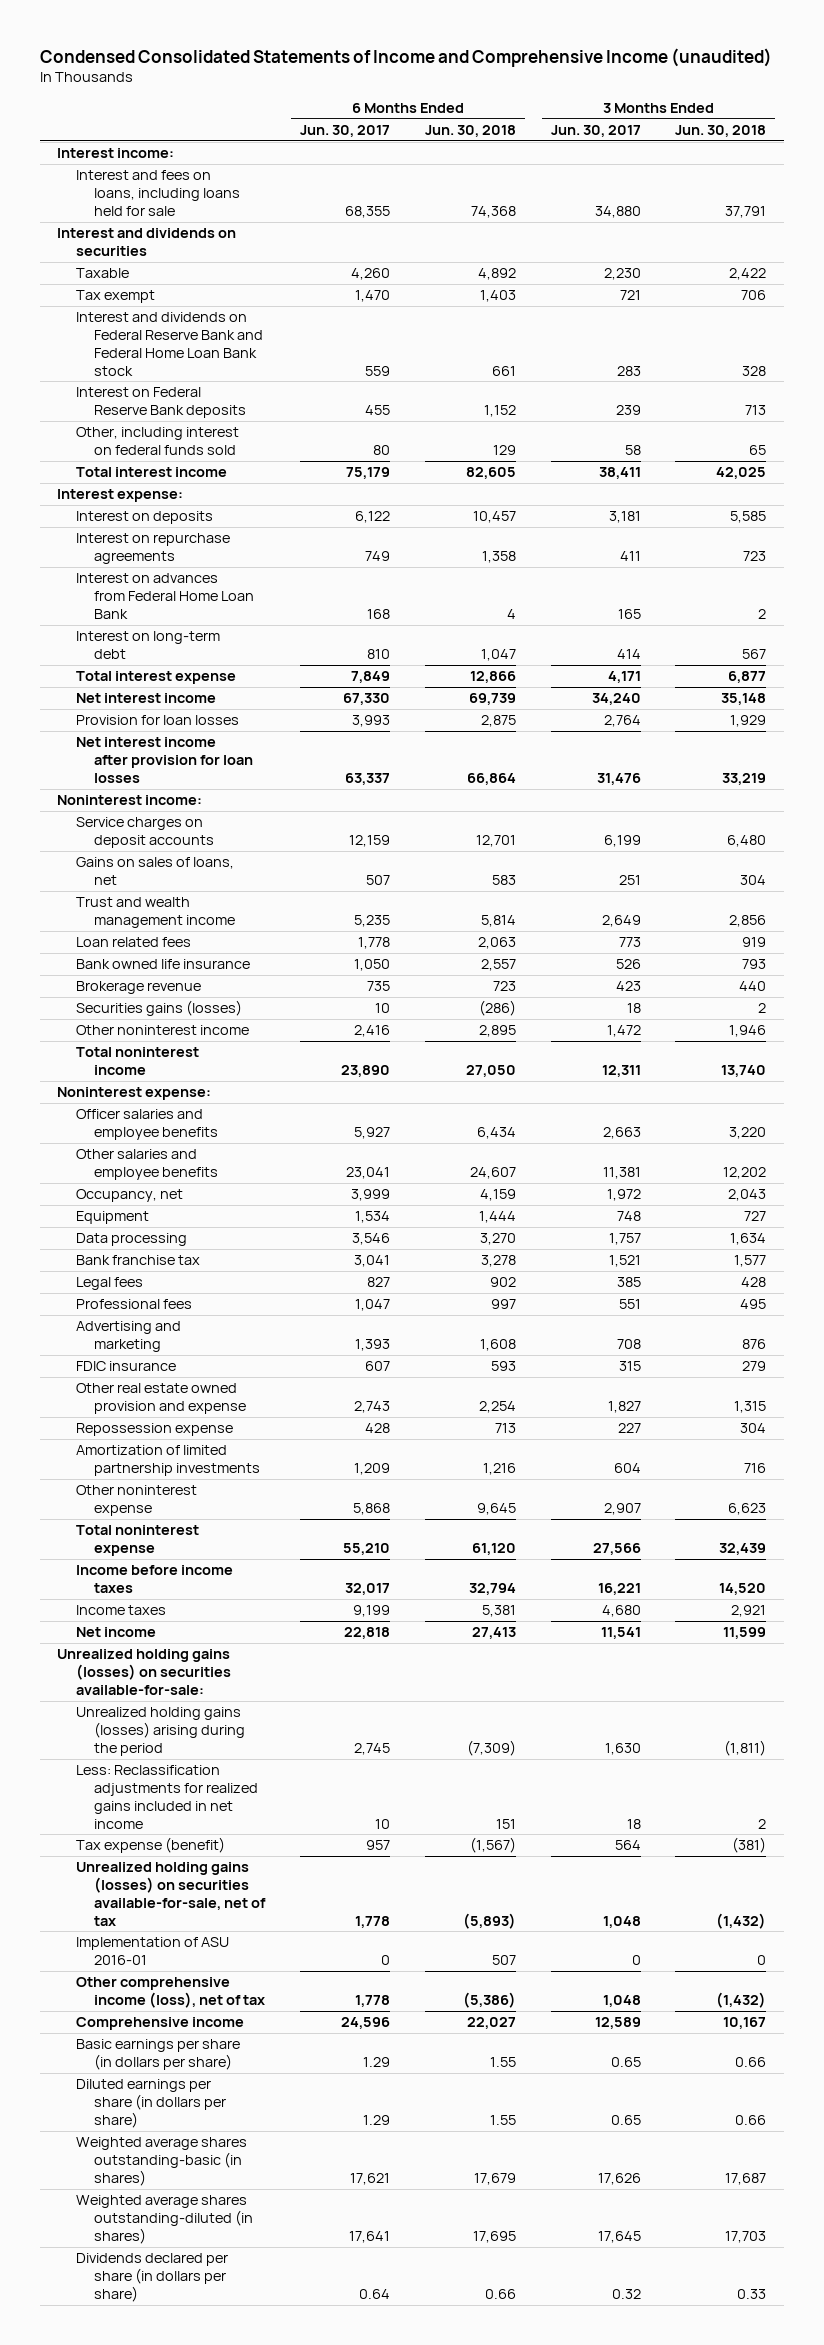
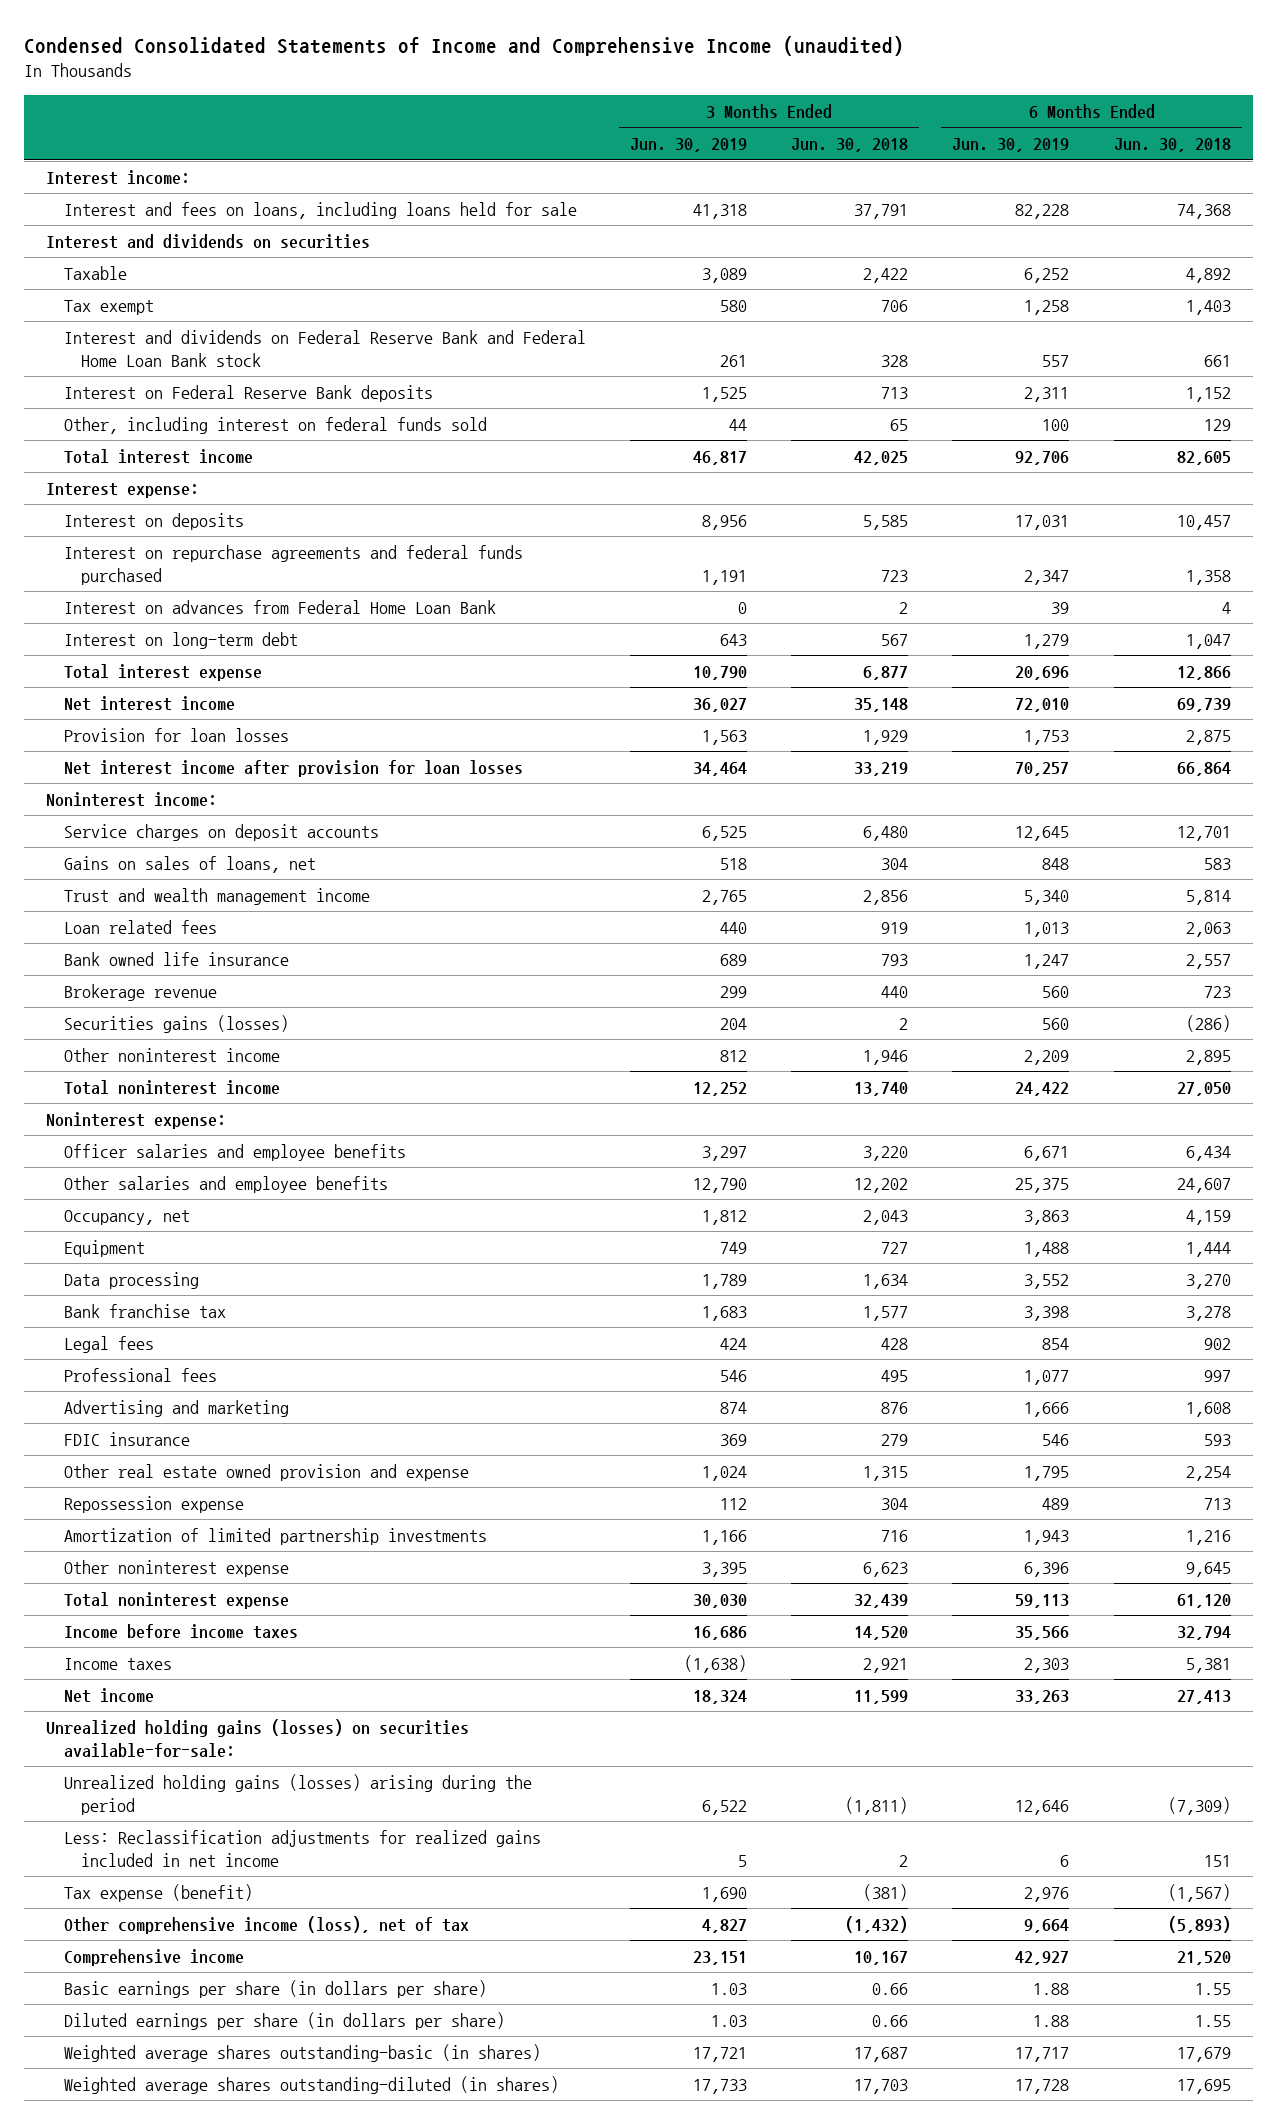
[300,125,391,138] Jun. 30, 2017 -> none
[550,125,641,138] Jun. 30, 2017 -> none
none -> [629,138,747,153] Jun. 30, 2019
none -> [952,138,1070,153] Jun. 30, 2019
[75,533,230,565] Interest on repurchase agreements -> [63,545,523,585] Interest on repurchase agreements and federal funds purchased
[75,1862,267,1926] Unrealized holding gains (losses) on securities available-for-sale, net of tax -> none
[75,1937,229,1966] Implementation of ASU 2016-01 -> none
[462,1992,516,2009] (5,386) -> [1167,1916,1231,1934] (5,893)
[466,2017,516,2030] 22,027 -> [1176,1951,1231,1966] 21,520
[75,2253,228,2302] Dividends declared per share (in dollars per share) -> none

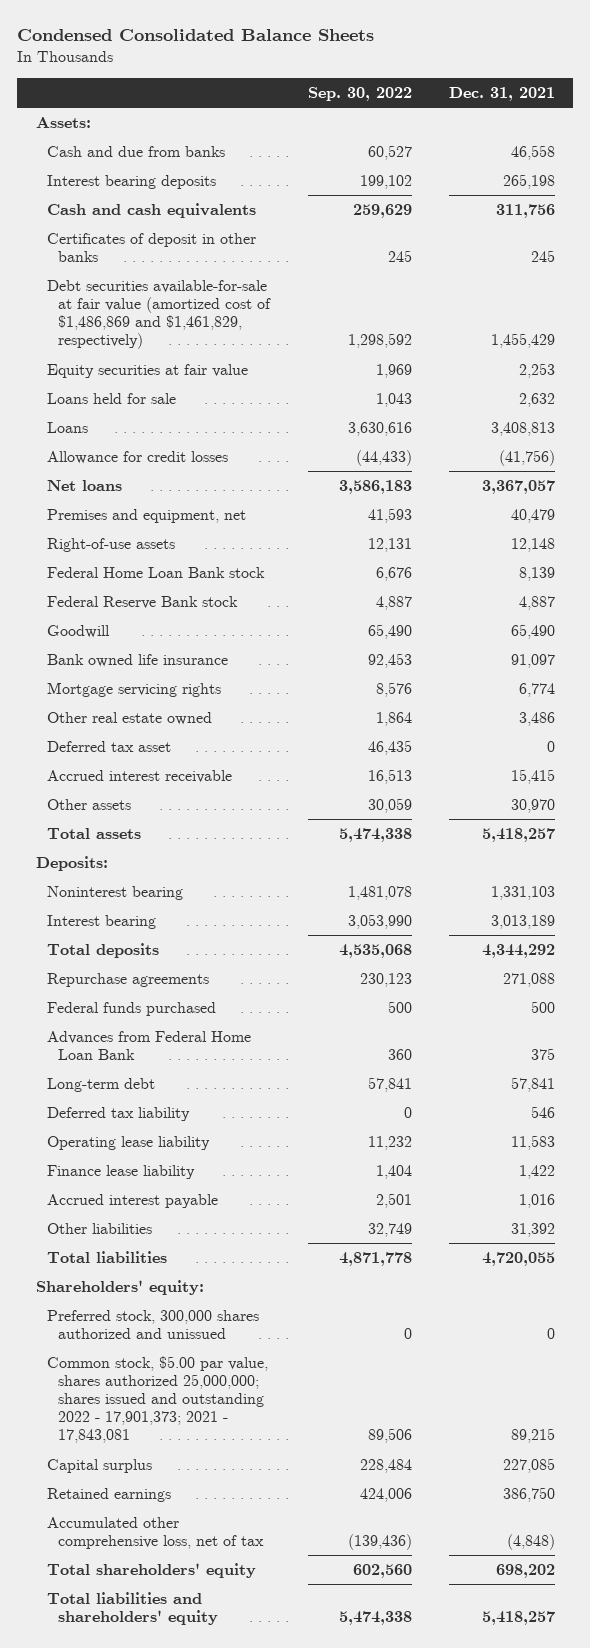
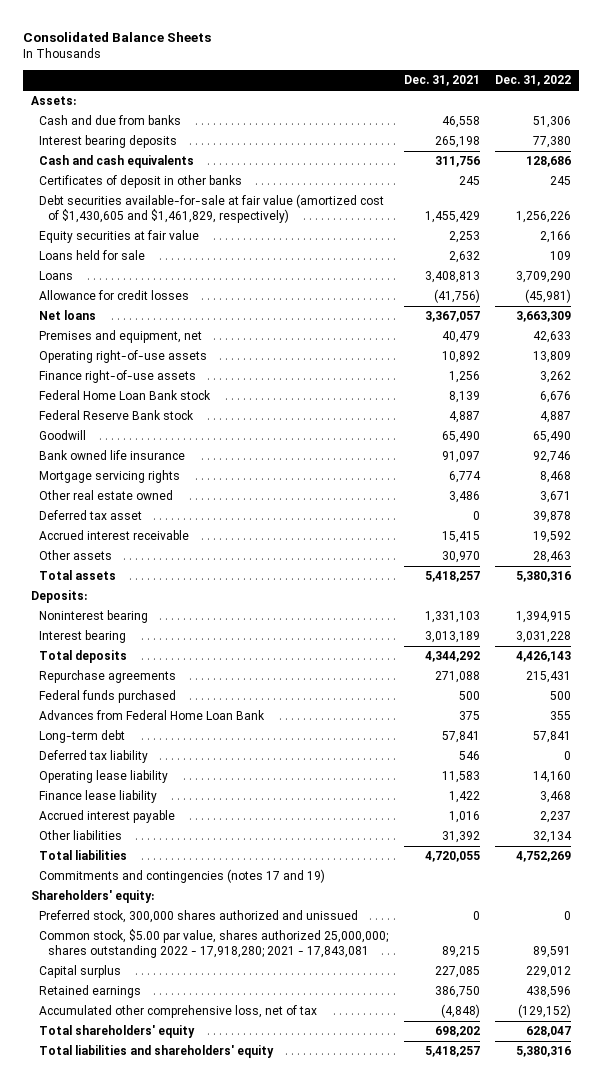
[17,29,375,42] Condensed Consolidated Balance Sheets -> [23,31,212,42] Consolidated Balance Sheets
[307,86,412,101] Sep. 30, 2022 -> none
none -> [495,75,572,87] Dec. 31, 2022
[47,280,272,350] Debt securities available-for-sale at fair value (amortized cost of $1,486,869 and $1,461,829, respectively) -> [39,194,385,223] Debt securities available-for-sale at fair value (amortized cost of $1,430,605 and $1,461,829, respectively)
[47,538,176,553] Right-of-use assets -> [39,350,208,364] Operating right-of-use assets
[510,538,555,553] 12,148 -> [441,351,480,364] 10,892
none -> [39,370,197,384] Finance right-of-use assets
none -> [39,869,326,884] Commitments and contingencies (notes 17 and 19)
[47,1356,269,1444] Common stock, $5.00 par value, shares authorized 25,000,000; shares issued and outstanding 2022 - 17,901,373; 2021 - 17,843,081 -> [39,929,389,958] Common stock, $5.00 par value, shares authorized 25,000,000; shares outstanding 2022 - 17,918,280; 2021 - 17,843,081

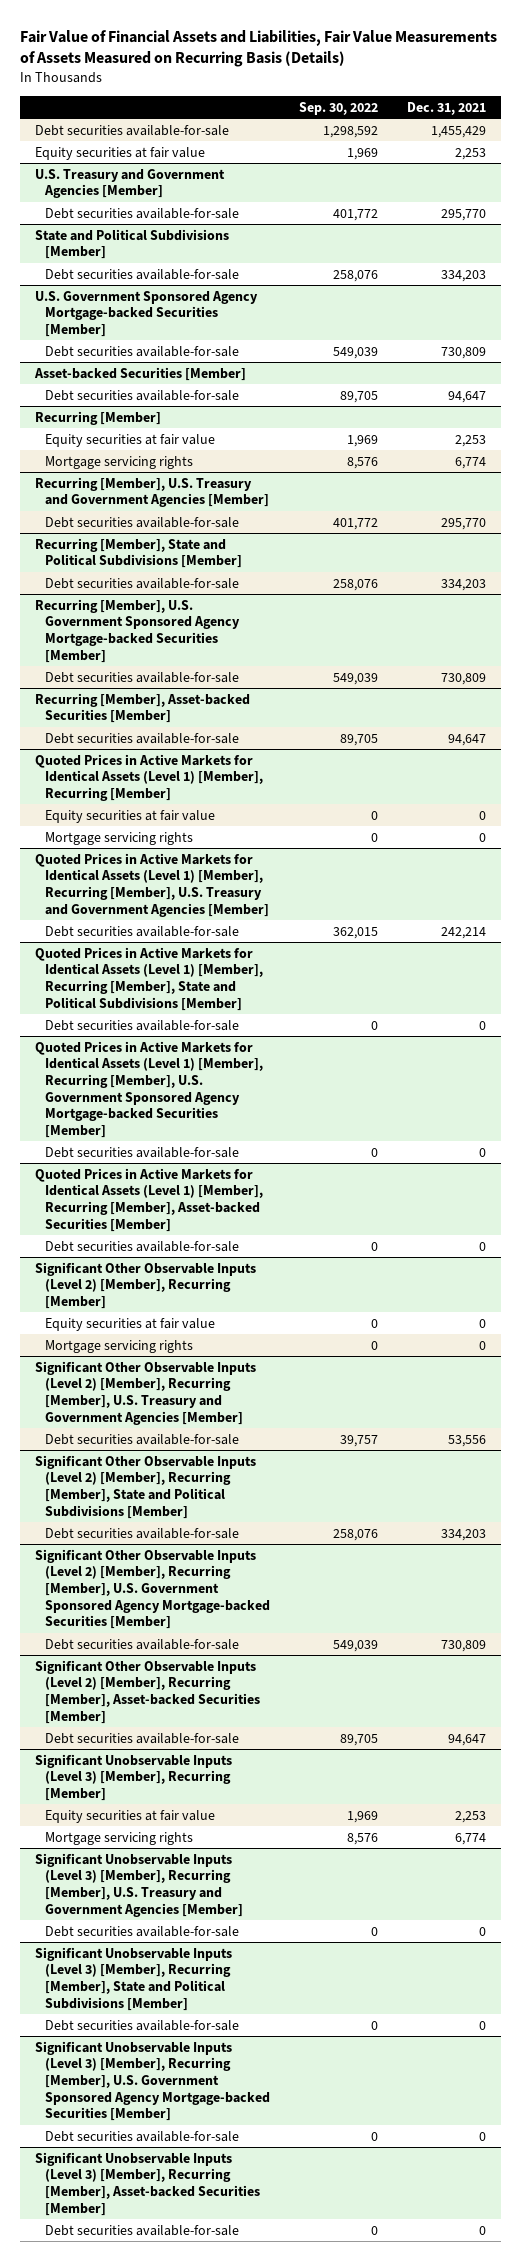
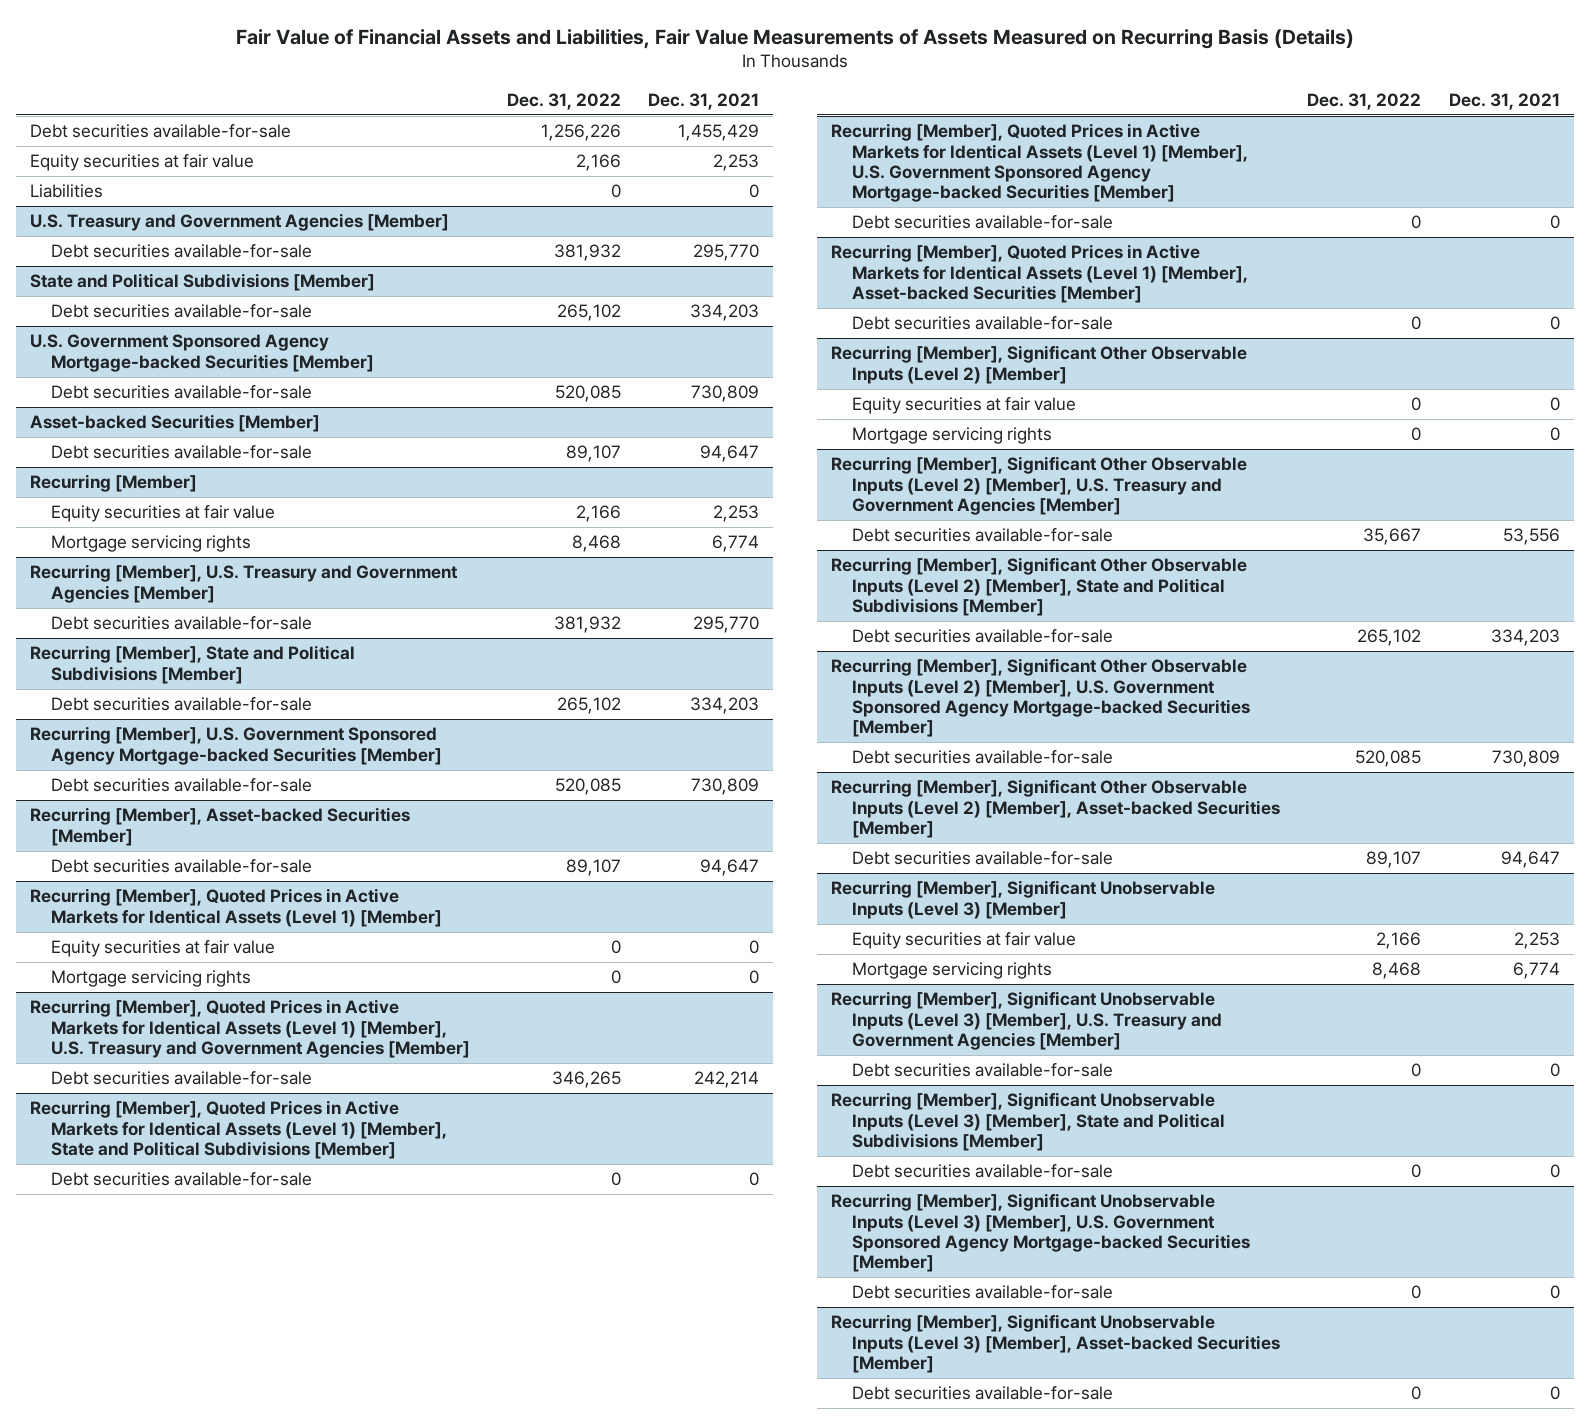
[298,101,378,115] Sep. 30, 2022 -> none
none -> [506,92,621,110] Dec. 31, 2022
none -> [30,184,104,199] Liabilities
[34,753,263,801] Quoted Prices in Active Markets for Identical Assets (Level 1) [Member], Recurring [Member] -> [30,888,443,927] Recurring [Member], Quoted Prices in Active Markets for Identical Assets (Level 1) [Member]
[34,852,269,917] Quoted Prices in Active Markets for Identical Assets (Level 1) [Member], Recurring [Member], U.S. Treasury and Government Agencies [Member] -> [30,999,471,1059] Recurring [Member], Quoted Prices in Active Markets for Identical Assets (Level 1) [Member], U.S. Treasury and Government Agencies [Member]
[34,946,263,1011] Quoted Prices in Active Markets for Identical Assets (Level 1) [Member], Recurring [Member], State and Political Subdivisions [Member] -> [30,1100,448,1160] Recurring [Member], Quoted Prices in Active Markets for Identical Assets (Level 1) [Member], State and Political Subdivisions [Member]
[34,1040,263,1138] Quoted Prices in Active Markets for Identical Assets (Level 1) [Member], Recurring [Member], U.S. Government Sponsored Agency Mortgage-backed Securities [Member] -> [830,123,1248,203] Recurring [Member], Quoted Prices in Active Markets for Identical Assets (Level 1) [Member], U.S. Government Sponsored Agency Mortgage-backed Securities [Member]
[34,1167,263,1232] Quoted Prices in Active Markets for Identical Assets (Level 1) [Member], Recurring [Member], Asset-backed Securities [Member] -> [830,244,1248,304] Recurring [Member], Quoted Prices in Active Markets for Identical Assets (Level 1) [Member], Asset-backed Securities [Member]
[34,1261,256,1309] Significant Other Observable Inputs (Level 2) [Member], Recurring [Member] -> [830,345,1247,384] Recurring [Member], Significant Other Observable Inputs (Level 2) [Member]
[34,1360,256,1425] Significant Other Observable Inputs (Level 2) [Member], Recurring [Member], U.S. Treasury and Government Agencies [Member] -> [830,456,1247,516] Recurring [Member], Significant Other Observable Inputs (Level 2) [Member], U.S. Treasury and Government Agencies [Member]
[34,1454,256,1519] Significant Other Observable Inputs (Level 2) [Member], Recurring [Member], State and Political Subdivisions [Member] -> [830,557,1247,617] Recurring [Member], Significant Other Observable Inputs (Level 2) [Member], State and Political Subdivisions [Member]
[34,1548,270,1630] Significant Other Observable Inputs (Level 2) [Member], Recurring [Member], U.S. Government Sponsored Agency Mortgage-backed Securities [Member] -> [830,658,1250,738] Recurring [Member], Significant Other Observable Inputs (Level 2) [Member], U.S. Government Sponsored Agency Mortgage-backed Securities [Member]
[34,1659,260,1724] Significant Other Observable Inputs (Level 2) [Member], Recurring [Member], Asset-backed Securities [Member] -> [830,779,1280,839] Recurring [Member], Significant Other Observable Inputs (Level 2) [Member], Asset-backed Securities [Member]
[34,1753,232,1801] Significant Unobservable Inputs (Level 3) [Member], Recurring [Member] -> [830,880,1215,919] Recurring [Member], Significant Unobservable Inputs (Level 3) [Member]
[34,1852,243,1917] Significant Unobservable Inputs (Level 3) [Member], Recurring [Member], U.S. Treasury and Government Agencies [Member] -> [830,991,1222,1051] Recurring [Member], Significant Unobservable Inputs (Level 3) [Member], U.S. Treasury and Government Agencies [Member]
[34,1946,232,2011] Significant Unobservable Inputs (Level 3) [Member], Recurring [Member], State and Political Subdivisions [Member] -> [830,1092,1225,1152] Recurring [Member], Significant Unobservable Inputs (Level 3) [Member], State and Political Subdivisions [Member]
[34,2040,270,2122] Significant Unobservable Inputs (Level 3) [Member], Recurring [Member], U.S. Government Sponsored Agency Mortgage-backed Securities [Member] -> [830,1193,1250,1273] Recurring [Member], Significant Unobservable Inputs (Level 3) [Member], U.S. Government Sponsored Agency Mortgage-backed Securities [Member]
[34,2151,260,2216] Significant Unobservable Inputs (Level 3) [Member], Recurring [Member], Asset-backed Securities [Member] -> [830,1314,1280,1374] Recurring [Member], Significant Unobservable Inputs (Level 3) [Member], Asset-backed Securities [Member]

